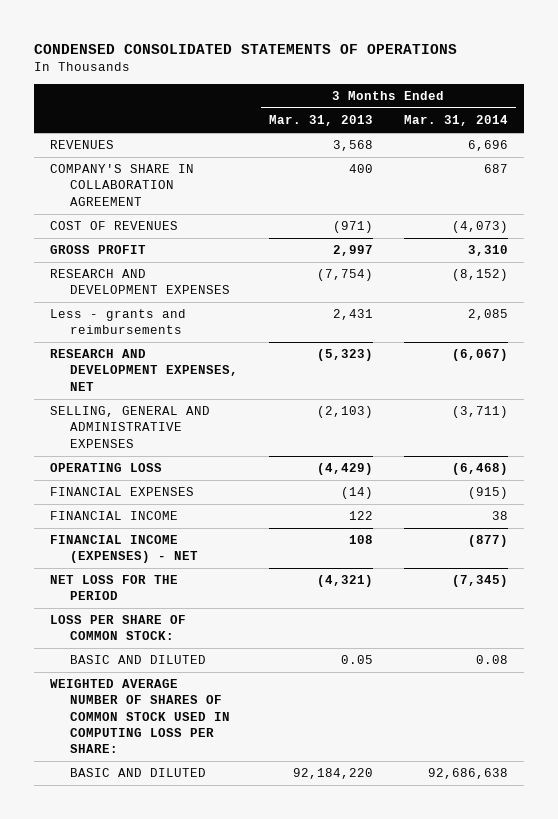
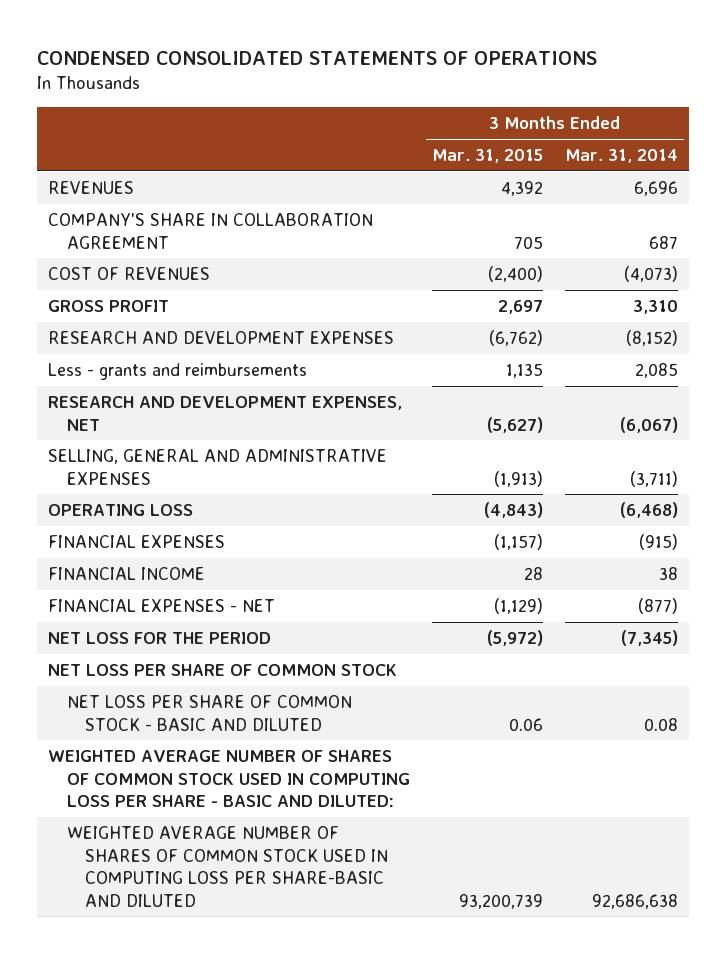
[268,115,373,127] Mar. 31, 2013 -> none
none -> [431,148,543,163] Mar. 31, 2015
[49,535,198,564] FINANCIAL INCOME (EXPENSES) - NET -> [48,598,276,612] FINANCIAL EXPENSES - NET
[49,615,186,641] LOSS PER SHARE OF COMMON STOCK: -> [48,663,398,676] NET LOSS PER SHARE OF COMMON STOCK
[69,655,206,665] BASIC AND DILUTED -> [66,694,352,731] NET LOSS PER SHARE OF COMMON STOCK - BASIC AND DILUTED
[49,679,230,753] WEIGHTED AVERAGE NUMBER OF SHARES OF COMMON STOCK USED IN COMPUTING LOSS PER SHARE: -> [48,749,410,808] WEIGHTED AVERAGE NUMBER OF SHARES OF COMMON STOCK USED IN COMPUTING LOSS PER SHARE - BASIC AND DILUTED:
[69,768,206,778] BASIC AND DILUTED -> [66,825,389,907] WEIGHTED AVERAGE NUMBER OF SHARES OF COMMON STOCK USED IN COMPUTING LOSS PER SHARE-BASIC AND DILUTED

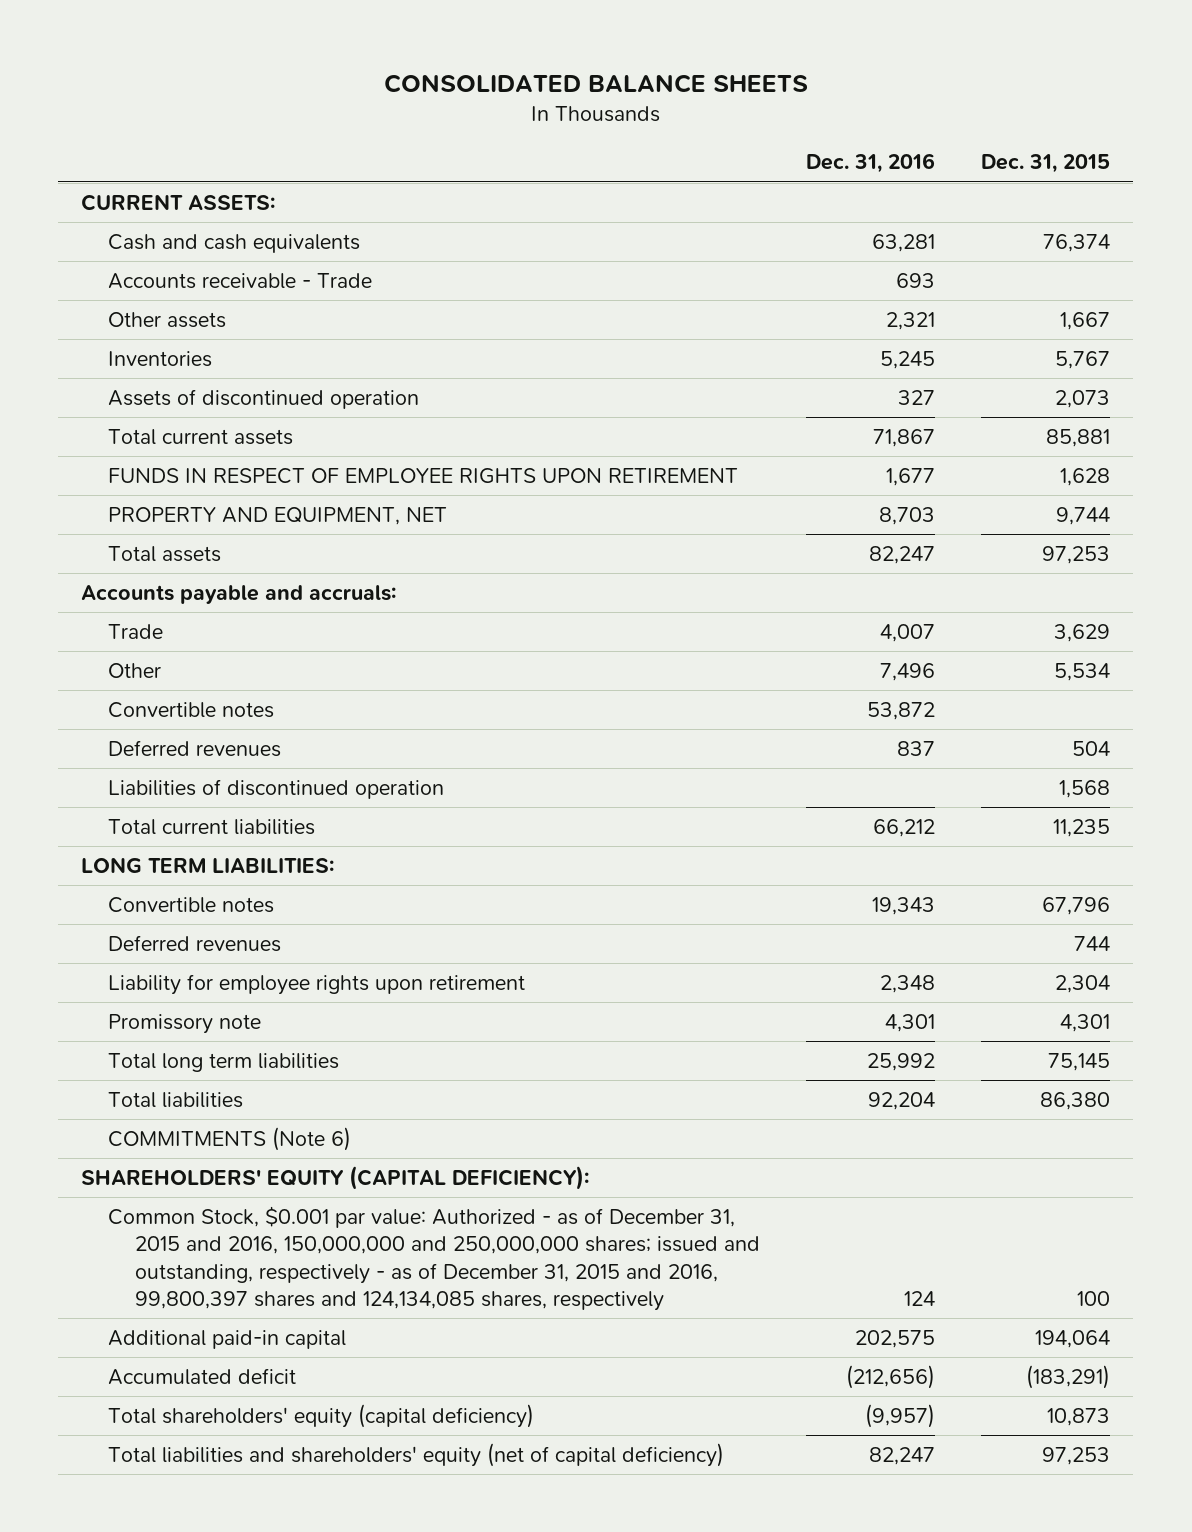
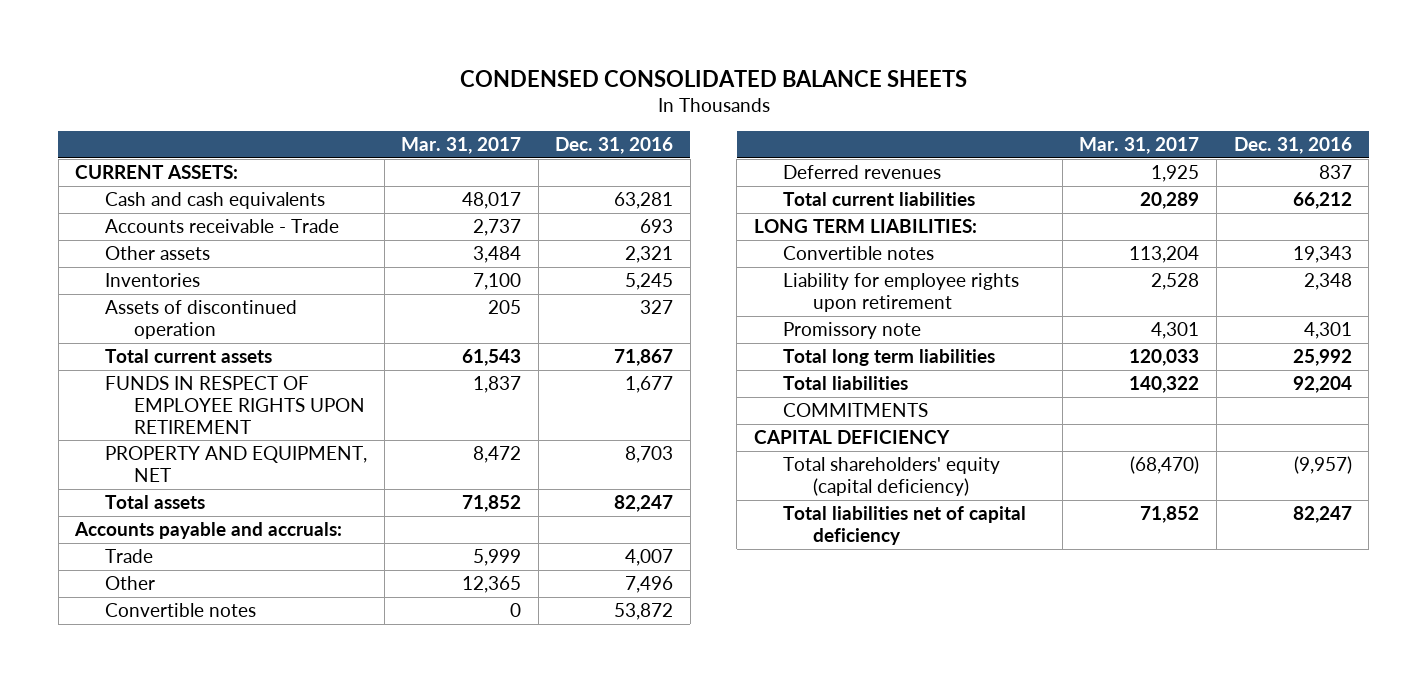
[383,73,808,93] CONSOLIDATED BALANCE SHEETS -> [459,70,967,88] CONDENSED CONSOLIDATED BALANCE SHEETS
[981,154,1111,174] Dec. 31, 2015 -> none
none -> [401,136,522,154] Mar. 31, 2017
[108,778,445,799] Liabilities of discontinued operation -> none
[108,934,282,952] Deferred revenues -> none
[108,1205,761,1311] Common Stock, $0.001 par value: Authorized - as of December 31, 2015 and 2016, 150,000,000 and 250,000,000 shares; issued and outstanding, respectively - as of December 31, 2015 and 2016, 99,800,397 shares and 124,134,085 shares, respectively -> none
[108,1329,347,1349] Additional paid-in capital -> none
[108,1367,297,1385] Accumulated deficit -> none
[108,1126,352,1151] COMMITMENTS (Note 6) -> [783,403,929,418] COMMITMENTS
[81,1165,590,1190] SHAREHOLDERS' EQUITY (CAPITAL DEFICIENCY): -> [753,430,950,445] CAPITAL DEFICIENCY
[108,1442,725,1467] Total liabilities and shareholders' equity (net of capital deficiency) -> [783,506,1027,545] Total liabilities net of capital deficiency

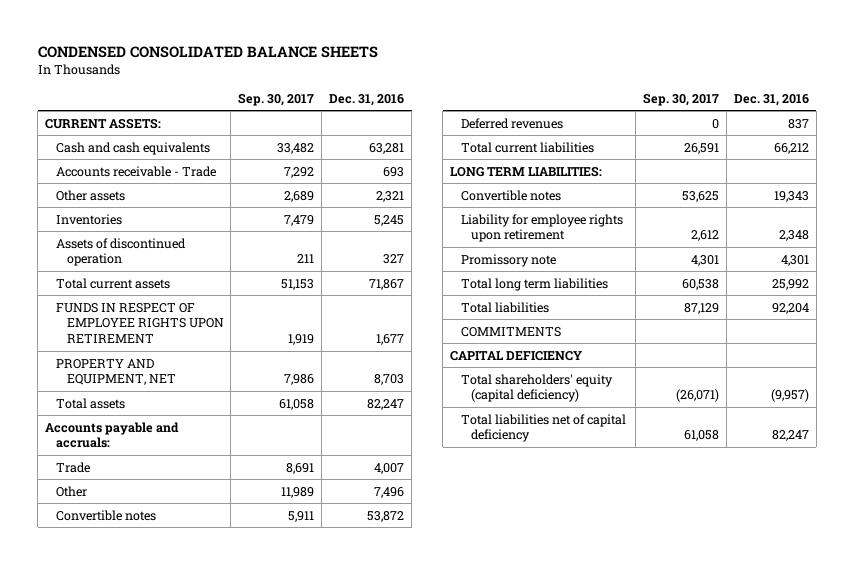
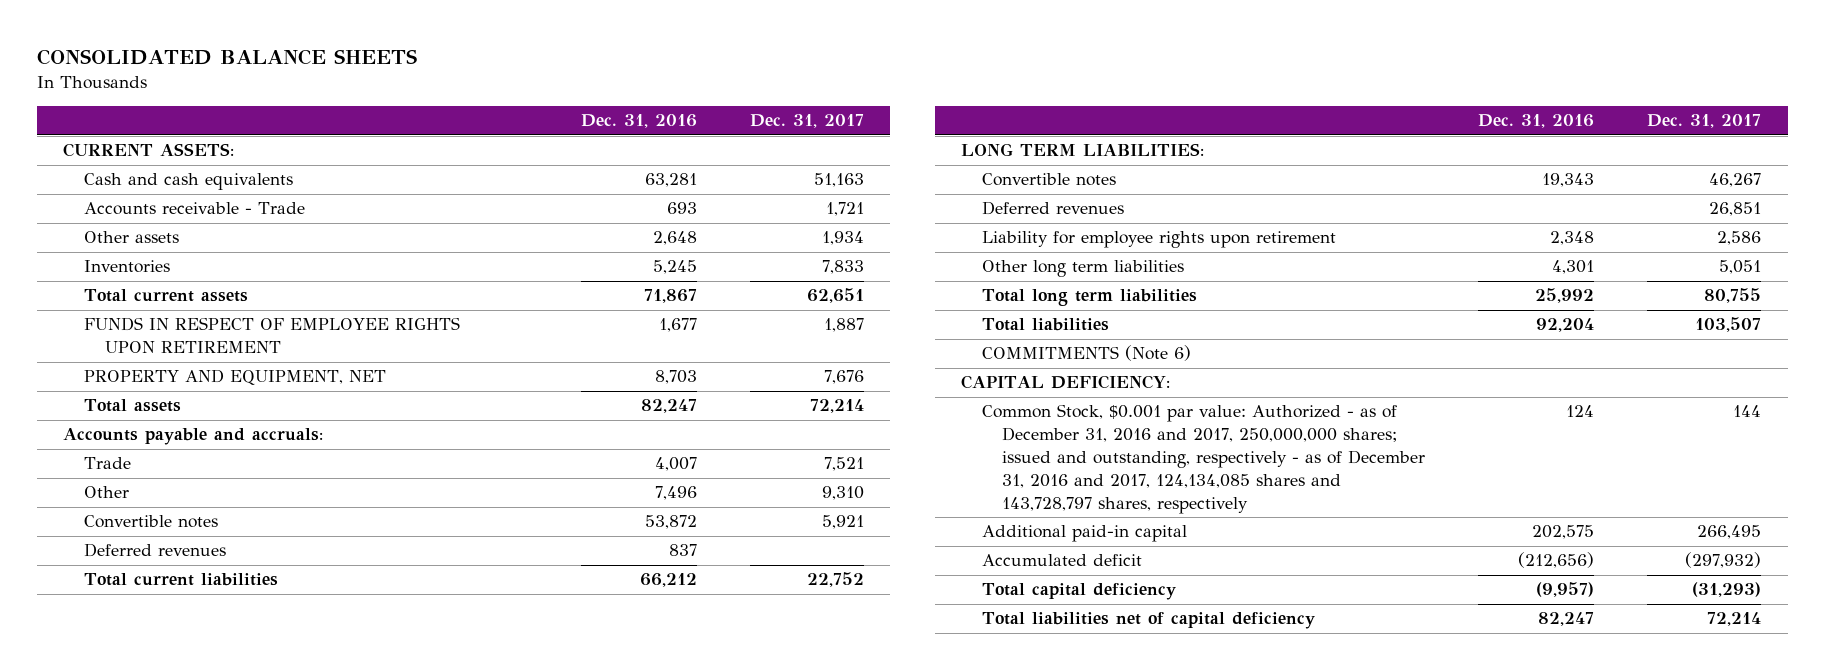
[37,45,378,58] CONDENSED CONSOLIDATED BALANCE SHEETS -> [36,49,417,66] CONSOLIDATED BALANCE SHEETS
[238,92,315,106] Sep. 30, 2017 -> none
none -> [749,114,864,129] Dec. 31, 2017
[376,190,405,202] 2,321 -> [652,231,697,246] 2,648
[55,237,186,267] Assets of discontinued operation -> none
none -> [981,201,1124,216] Deferred revenues
[460,253,556,267] Promissory note -> [981,260,1184,278] Other long term liabilities
[460,326,561,337] COMMITMENTS -> [981,345,1191,362] COMMITMENTS (Note 6)
[449,350,582,361] CAPITAL DEFICIENCY -> [961,375,1171,390] CAPITAL DEFICIENCY:
none -> [981,404,1426,514] Common Stock, $0.001 par value: Authorized - as of December 31, 2016 and 2017, 250,000,000 shares; issued and outstanding, respectively - as of December 31, 2016 and 2017, 124,134,085 shares and 143,728,797 shares, respectively
none -> [981,525,1187,543] Additional paid-in capital
none -> [981,554,1142,567] Accumulated deficit
[460,373,613,403] Total shareholders' equity (capital deficiency) -> [981,583,1176,601] Total capital deficiency

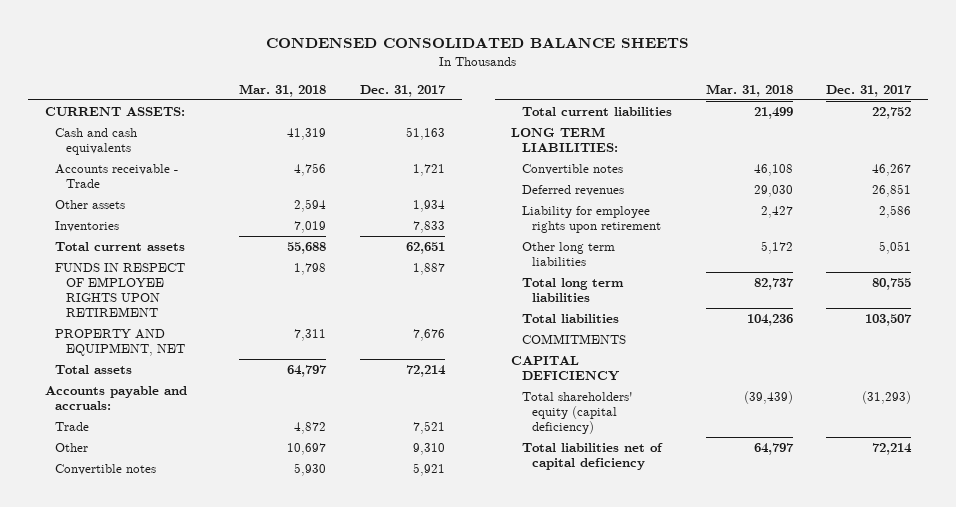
[36,49,417,66] CONSOLIDATED BALANCE SHEETS -> [266,37,690,49] CONDENSED CONSOLIDATED BALANCE SHEETS
[580,114,697,129] Dec. 31, 2016 -> none
none -> [239,84,327,98] Mar. 31, 2018
[83,543,226,558] Deferred revenues -> none
[981,404,1426,514] Common Stock, $0.001 par value: Authorized - as of December 31, 2016 and 2017, 250,000,000 shares; issued and outstanding, respectively - as of December 31, 2016 and 2017, 124,134,085 shares and 143,728,797 shares, respectively -> none
[981,525,1187,543] Additional paid-in capital -> none
[981,554,1142,567] Accumulated deficit -> none
[981,345,1191,362] COMMITMENTS (Note 6) -> [521,333,626,344] COMMITMENTS
[961,375,1171,390] CAPITAL DEFICIENCY: -> [511,355,620,381] CAPITAL DEFICIENCY
[981,583,1176,601] Total capital deficiency -> [521,391,633,435] Total shareholders' equity (capital deficiency)

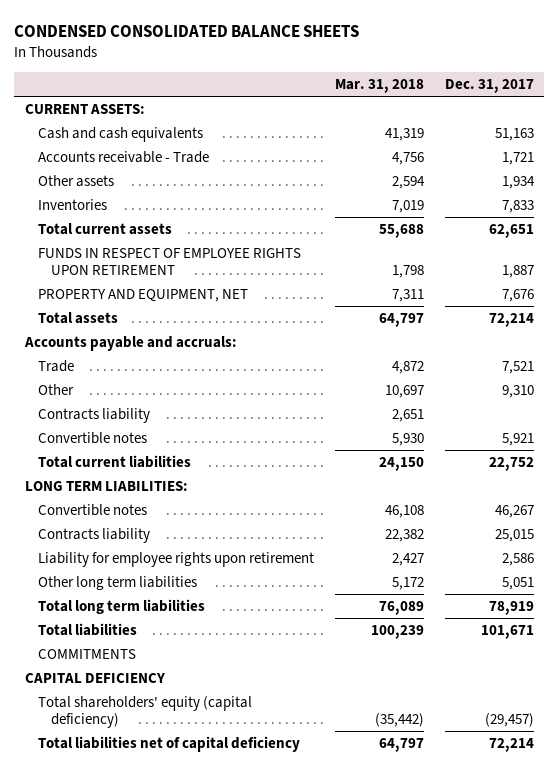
none -> [37,408,150,424] Contracts liability
[753,106,793,119] 21,499 -> [378,457,424,472] 24,150
[521,184,624,196] Deferred revenues -> none
none -> [37,528,150,544] Contracts liability
[753,277,794,290] 82,737 -> [378,601,424,616] 76,089
[872,277,912,290] 80,755 -> [488,601,534,616] 78,919
[746,313,793,326] 104,236 -> [370,625,424,640] 100,239
[865,313,913,326] 103,507 -> [480,625,534,640] 101,671
[743,390,793,404] (39,439) -> [374,713,424,728] (35,442)
[862,390,912,404] (31,293) -> [484,713,534,728] (29,457)

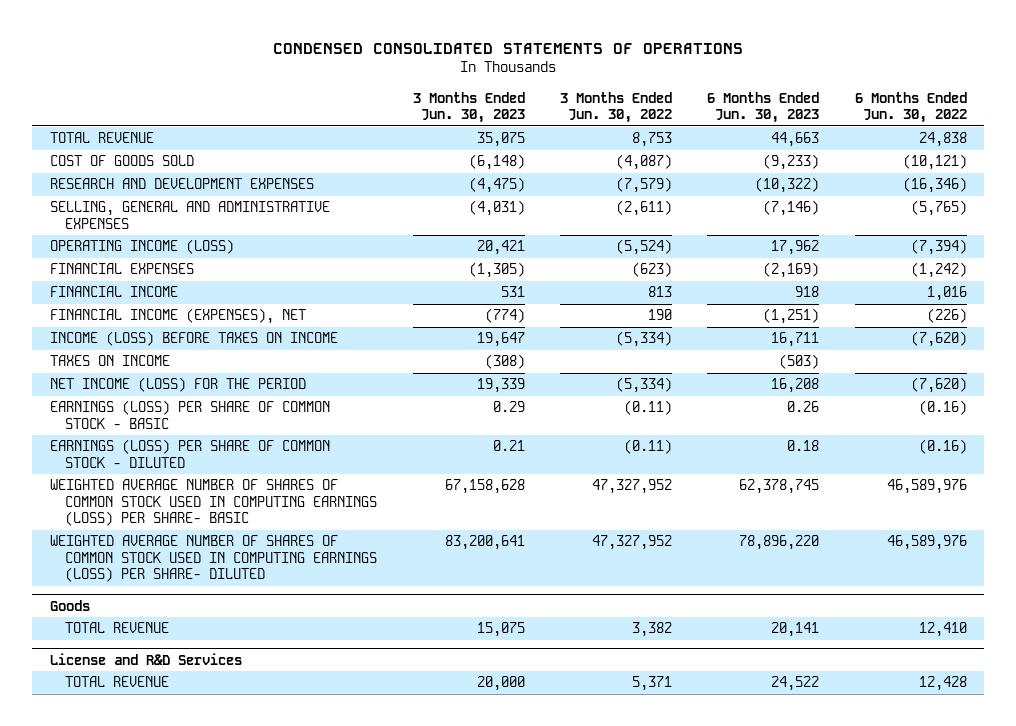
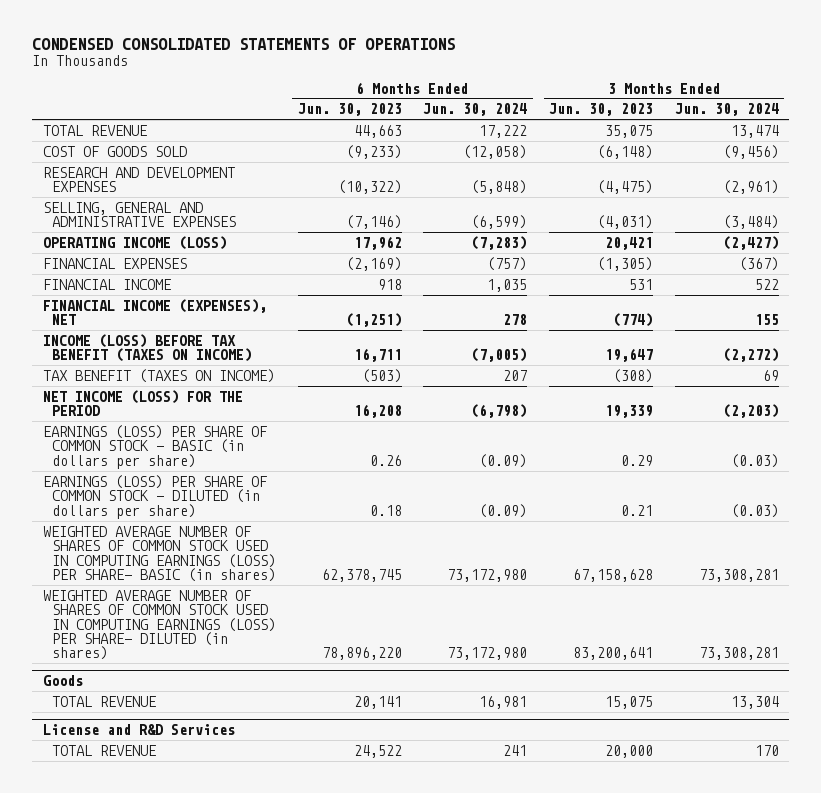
[559,91,672,123] 3 Months Ended Jun. 30, 2022 -> none
[854,91,967,123] 6 Months Ended Jun. 30, 2022 -> none
none -> [423,103,528,117] Jun. 30, 2024
none -> [674,103,779,117] Jun. 30, 2024
[49,331,338,347] INCOME (LOSS) BEFORE TAXES ON INCOME -> [42,333,252,363] INCOME (LOSS) BEFORE TAX BENEFIT (TAXES ON INCOME)
[49,355,170,367] TAXES ON INCOME -> [42,368,275,383] TAX BENEFIT (TAXES ON INCOME)
[49,400,330,429] EARNINGS (LOSS) PER SHARE OF COMMON STOCK - BASIC -> [42,424,267,469] EARNINGS (LOSS) PER SHARE OF COMMON STOCK - BASIC (in dollars per share)
[49,439,330,468] EARNINGS (LOSS) PER SHARE OF COMMON STOCK - DILUTED -> [42,474,267,519] EARNINGS (LOSS) PER SHARE OF COMMON STOCK - DILUTED (in dollars per share)
[49,479,378,526] WEIGHTED AVERAGE NUMBER OF SHARES OF COMMON STOCK USED IN COMPUTING EARNINGS (LOSS) PER SHARE- BASIC -> [42,525,276,582] WEIGHTED AVERAGE NUMBER OF SHARES OF COMMON STOCK USED IN COMPUTING EARNINGS (LOSS) PER SHARE- BASIC (in shares)
[49,535,378,582] WEIGHTED AVERAGE NUMBER OF SHARES OF COMMON STOCK USED IN COMPUTING EARNINGS (LOSS) PER SHARE- DILUTED -> [42,589,276,661] WEIGHTED AVERAGE NUMBER OF SHARES OF COMMON STOCK USED IN COMPUTING EARNINGS (LOSS) PER SHARE- DILUTED (in shares)

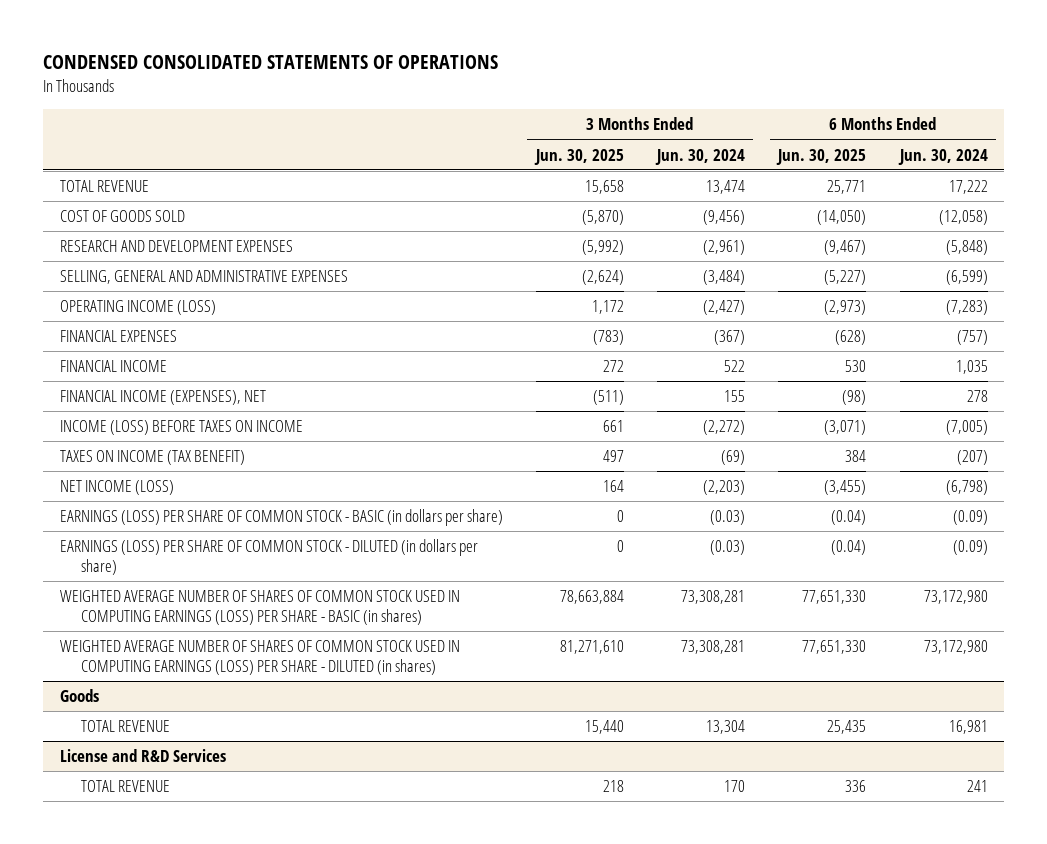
[297,103,402,117] Jun. 30, 2023 -> none
[548,103,653,117] Jun. 30, 2023 -> none
none -> [533,148,624,165] Jun. 30, 2025
none -> [776,148,867,165] Jun. 30, 2025
[42,333,252,363] INCOME (LOSS) BEFORE TAX BENEFIT (TAXES ON INCOME) -> [59,420,303,436] INCOME (LOSS) BEFORE TAXES ON INCOME
[42,368,275,383] TAX BENEFIT (TAXES ON INCOME) -> [59,450,245,466] TAXES ON INCOME (TAX BENEFIT)
[503,369,528,381] 207 -> [956,450,988,466] (207)
[762,369,779,381] 69 -> [721,450,746,466] (69)
[42,389,243,417] NET INCOME (LOSS) FOR THE PERIOD -> [59,480,174,496] NET INCOME (LOSS)
[42,525,276,582] WEIGHTED AVERAGE NUMBER OF SHARES OF COMMON STOCK USED IN COMPUTING EARNINGS (LOSS) PER SHARE- BASIC (in shares) -> [59,590,460,626] WEIGHTED AVERAGE NUMBER OF SHARES OF COMMON STOCK USED IN COMPUTING EARNINGS (LOSS) PER SHARE - BASIC (in shares)
[42,589,276,661] WEIGHTED AVERAGE NUMBER OF SHARES OF COMMON STOCK USED IN COMPUTING EARNINGS (LOSS) PER SHARE- DILUTED (in shares) -> [59,640,460,676] WEIGHTED AVERAGE NUMBER OF SHARES OF COMMON STOCK USED IN COMPUTING EARNINGS (LOSS) PER SHARE - DILUTED (in shares)

